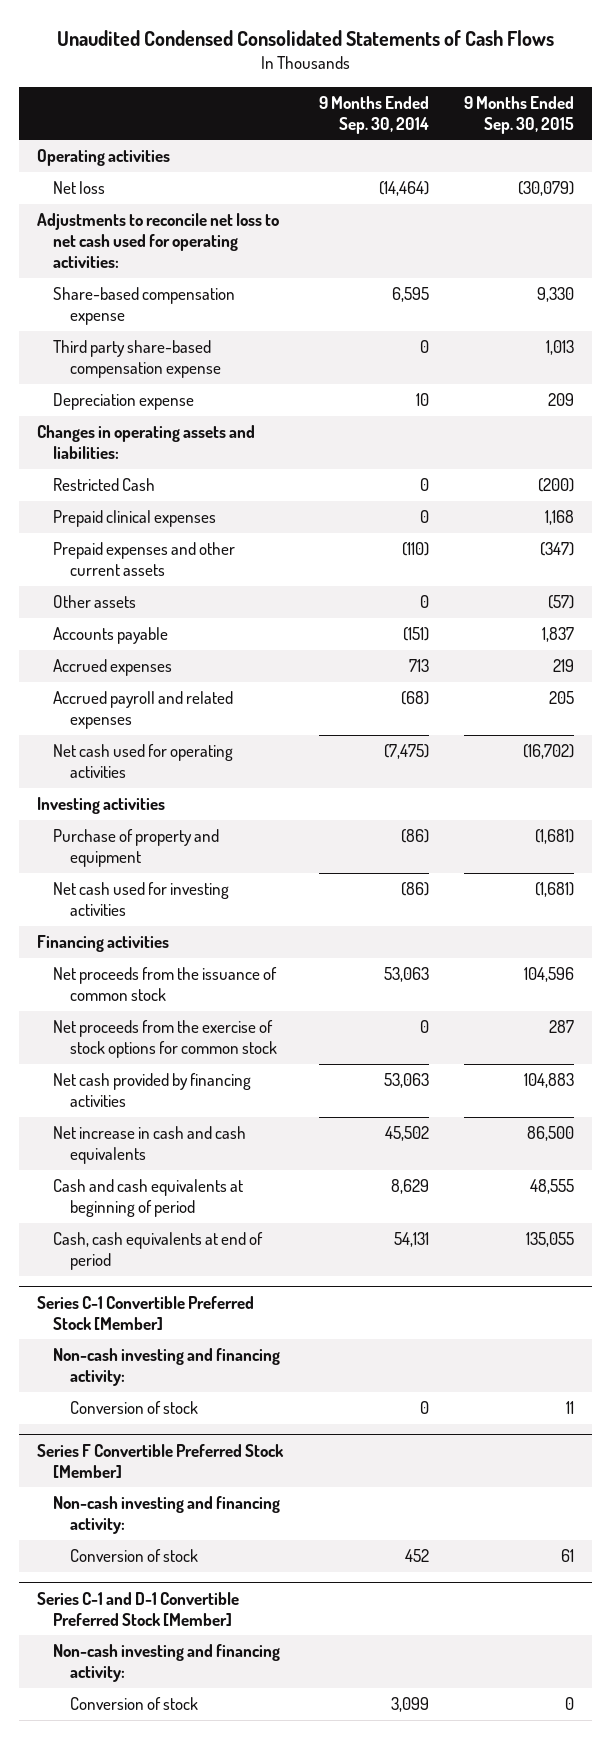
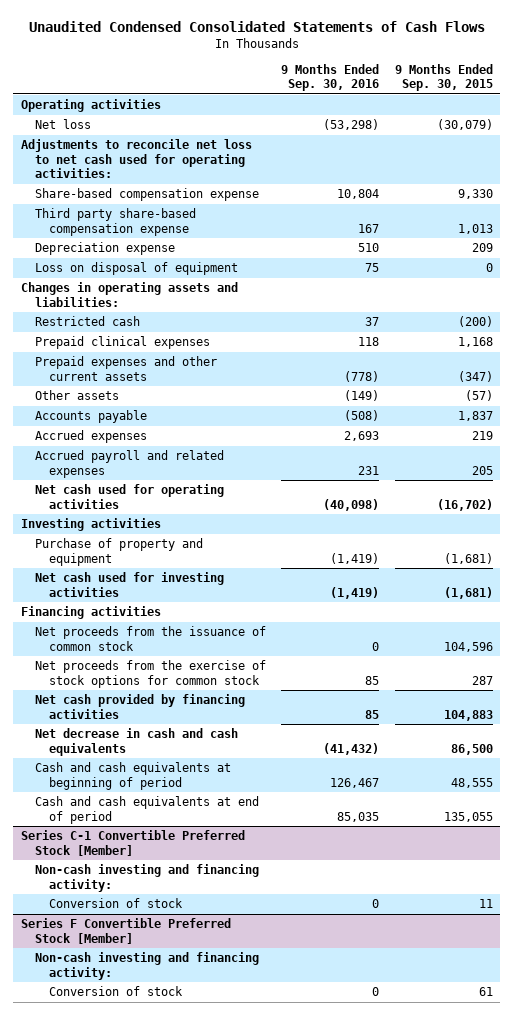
[318,95,429,134] 9 Months Ended Sep. 30, 2014 -> none
none -> [281,63,380,92] 9 Months Ended Sep. 30, 2016
none -> [34,262,238,276] Loss on disposal of equipment
[53,478,156,492] Restricted Cash -> [34,316,140,327] Restricted cash
[53,1126,247,1165] Net increase in cash and cash equivalents -> [34,728,238,756] Net decrease in cash and cash equivalents
[53,1232,264,1271] Cash, cash equivalents at end of period -> [34,796,259,824] Cash and cash equivalents at end of period
[37,1591,240,1626] Series C-1 and D-1 Convertible Preferred Stock [Member] -> none
[53,1644,281,1683] Non-cash investing and financing activity: -> none
[69,1697,198,1711] Conversion of stock -> none

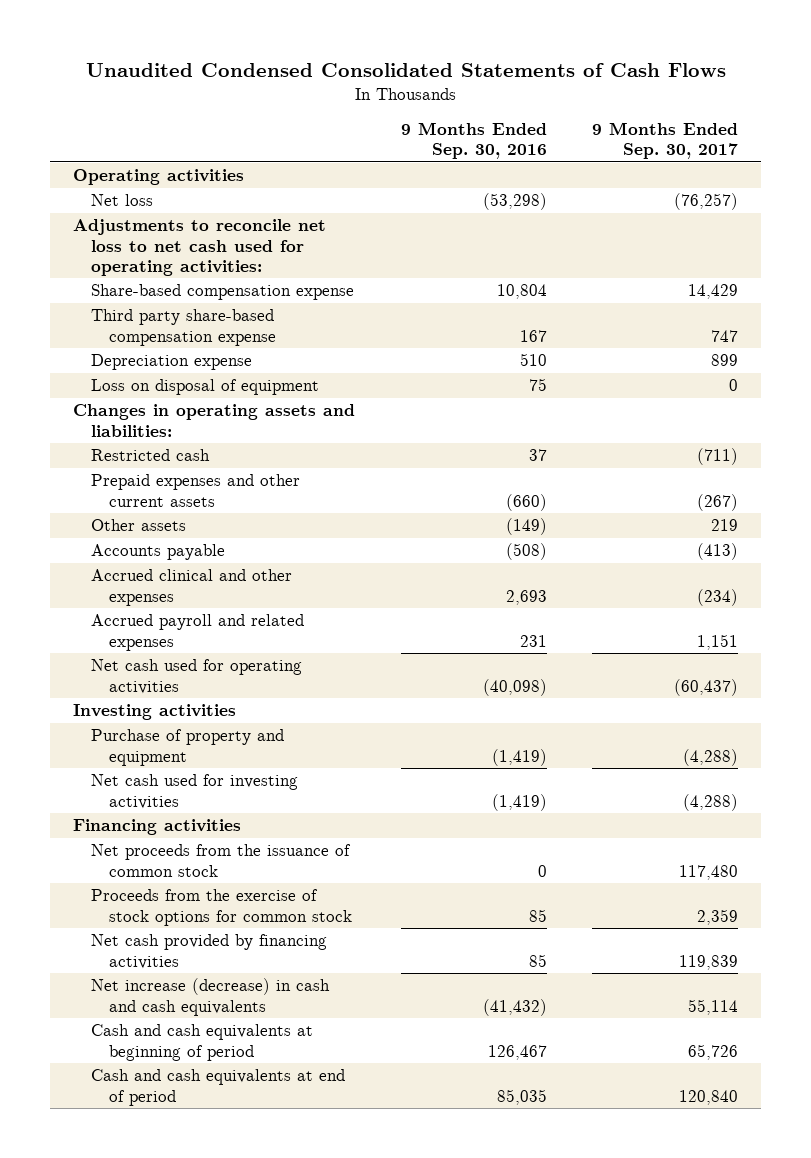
[394,63,493,92] 9 Months Ended Sep. 30, 2015 -> none
none -> [592,121,739,160] 9 Months Ended Sep. 30, 2017
[34,336,210,350] Prepaid clinical expenses -> none
[344,370,380,382] (778) -> [505,493,547,511] (660)
[34,430,147,444] Accrued expenses -> [91,569,293,606] Accrued clinical and other expenses
[34,660,266,688] Net proceeds from the exercise of stock options for common stock -> [91,889,353,926] Proceeds from the exercise of stock options for common stock
[34,728,238,756] Net decrease in cash and cash equivalents -> [91,978,331,1016] Net increase (decrease) in cash and cash equivalents
[21,830,246,856] Series C-1 Convertible Preferred Stock [Member] -> none
[34,864,259,892] Non-cash investing and financing activity: -> none
[48,898,183,909] Conversion of stock -> none
[21,918,232,944] Series F Convertible Preferred Stock [Member] -> none
[34,952,259,980] Non-cash investing and financing activity: -> none
[48,986,183,997] Conversion of stock -> none

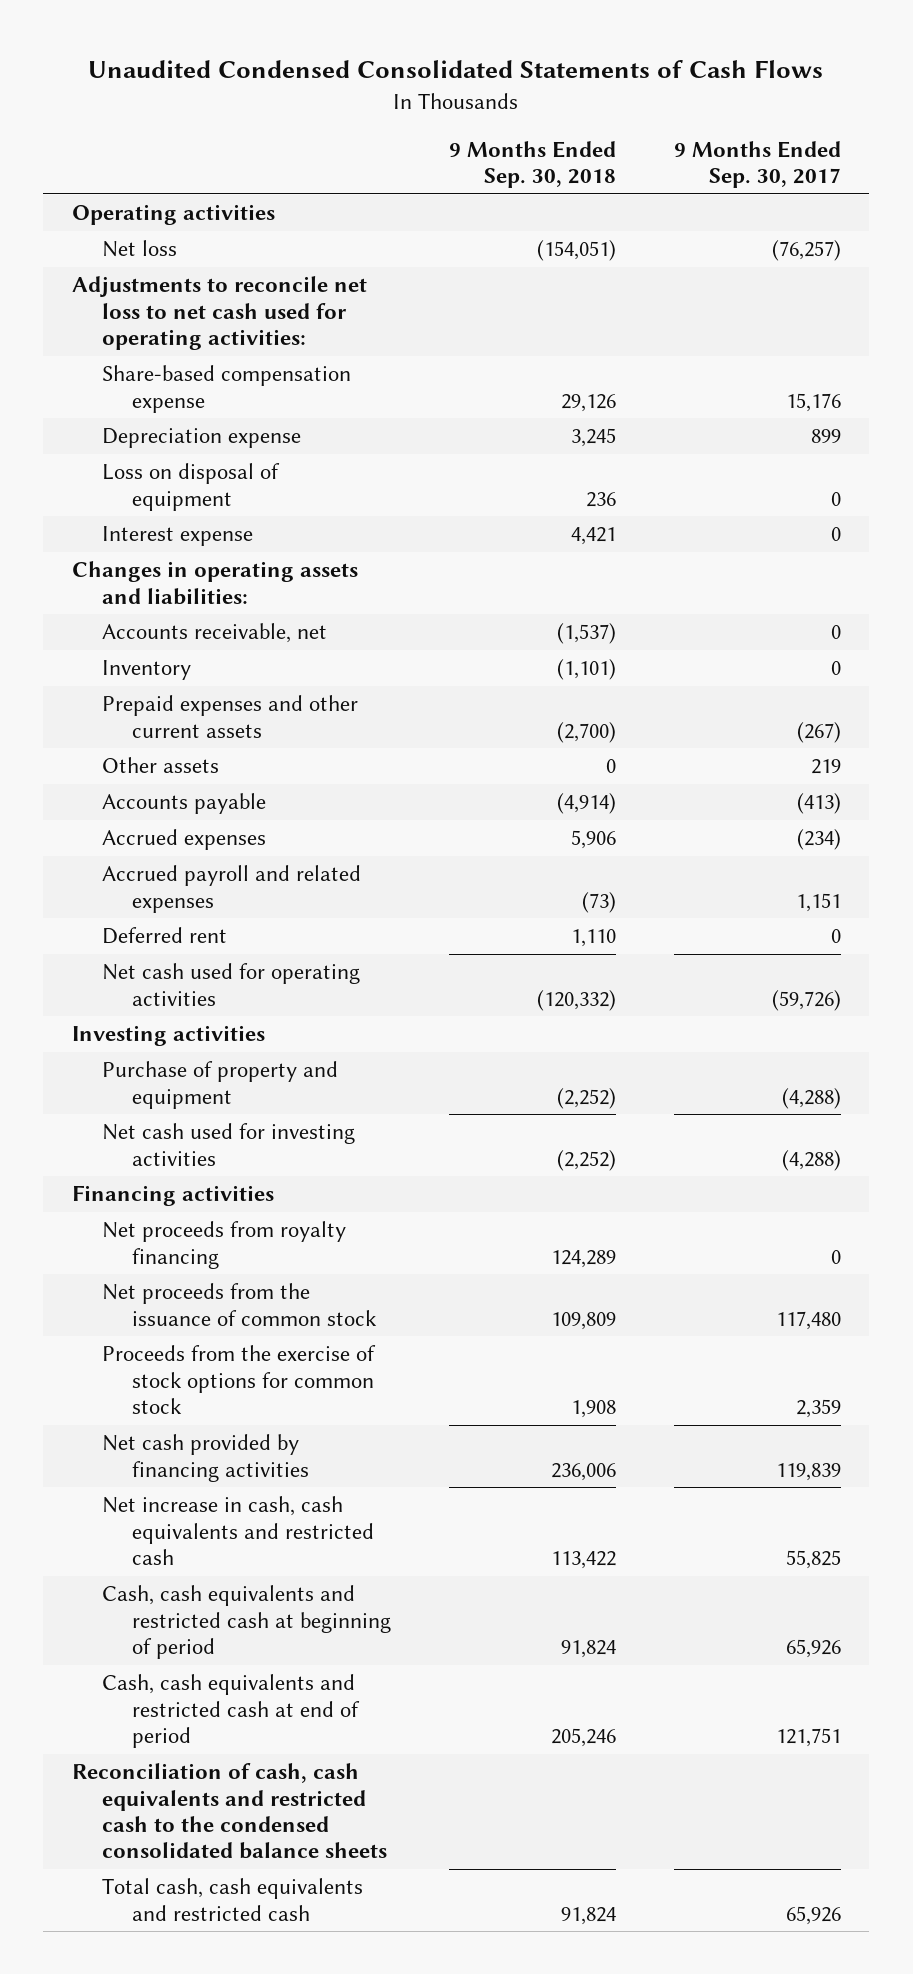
[400,121,547,160] 9 Months Ended Sep. 30, 2016 -> none
none -> [449,140,617,189] 9 Months Ended Sep. 30, 2018
[91,309,277,346] Third party share-based compensation expense -> none
[688,284,739,300] 14,429 -> [785,392,841,412] 15,176
none -> [102,526,254,547] Interest expense
[91,449,211,462] Restricted cash -> none
none -> [102,623,328,644] Accounts receivable, net
none -> [102,660,192,681] Inventory
[91,569,293,606] Accrued clinical and other expenses -> [102,829,267,851] Accrued expenses
none -> [102,927,228,945] Deferred rent
[674,678,739,696] (60,437) -> [771,989,841,1011] (59,726)
none -> [102,1221,347,1269] Net proceeds from royalty financing
[91,978,331,1016] Net increase (decrease) in cash and cash equivalents -> [102,1496,375,1565] Net increase in cash, cash equivalents and restricted cash
[688,998,739,1015] 55,114 -> [785,1549,841,1569] 55,825
[91,1024,314,1061] Cash and cash equivalents at beginning of period -> [102,1585,392,1659] Cash, cash equivalents and restricted cash at beginning of period
[688,1043,739,1060] 65,726 -> [785,1638,841,1658] 65,926
[91,1069,346,1106] Cash and cash equivalents at end of period -> [102,1674,361,1748] Cash, cash equivalents and restricted cash at end of period
[679,1089,739,1105] 120,840 -> [775,1727,841,1747] 121,751
none -> [71,1763,388,1860] Reconciliation of cash, cash equivalents and restricted cash to the condensed consolidated balance sheets
none -> [102,1878,364,1921] Total cash, cash equivalents and restricted cash

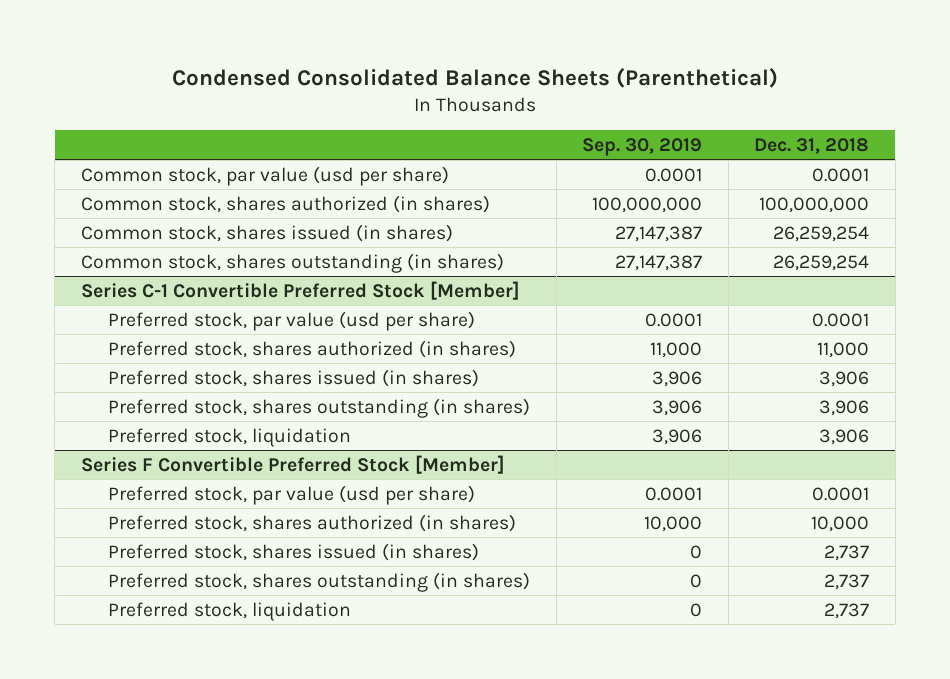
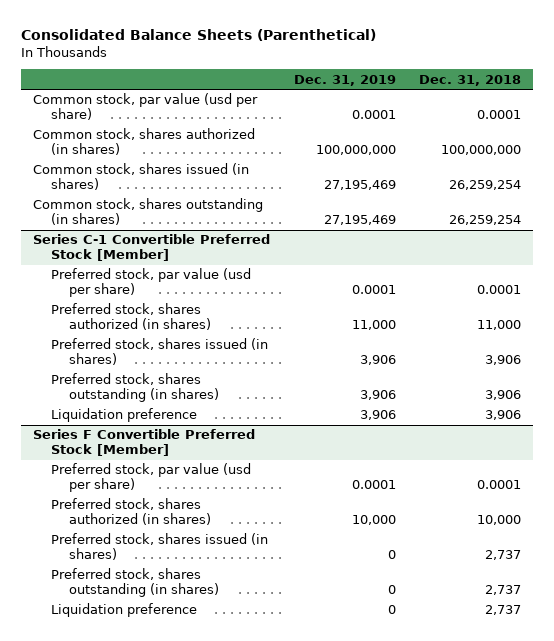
[172,67,779,88] Condensed Consolidated Balance Sheets (Parenthetical) -> [21,29,377,42] Consolidated Balance Sheets (Parenthetical)
[582,137,703,156] Sep. 30, 2019 -> none
none -> [293,74,396,86] Dec. 31, 2019
[108,427,352,447] Preferred stock, liquidation -> [51,408,198,423] Liquidation preference
[108,601,352,621] Preferred stock, liquidation -> [51,603,198,618] Liquidation preference

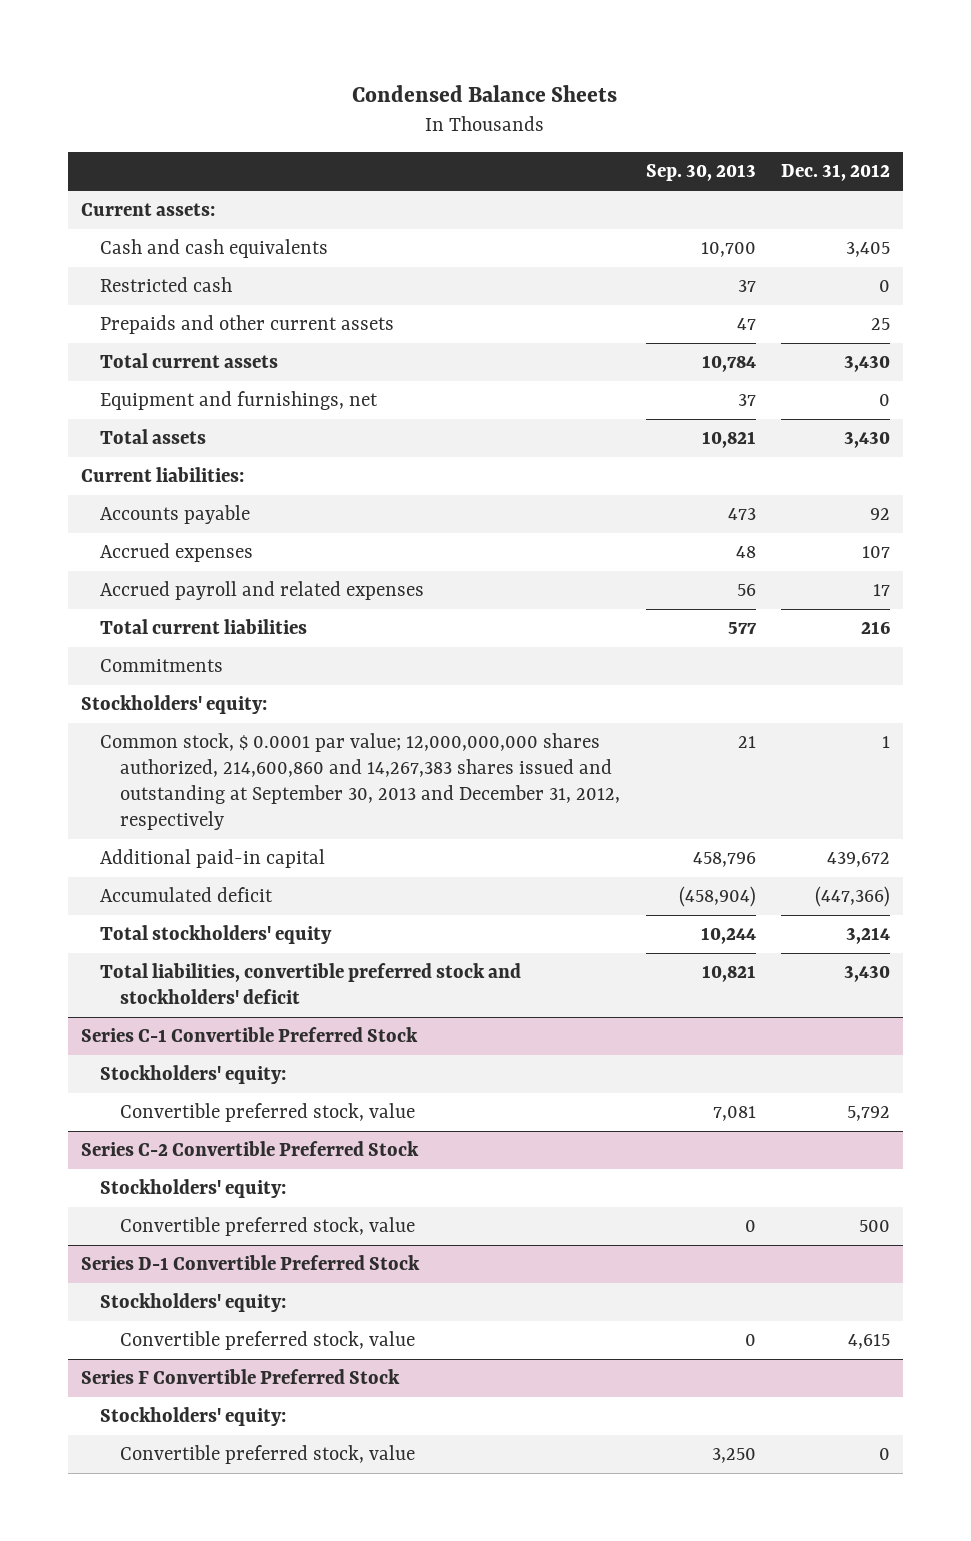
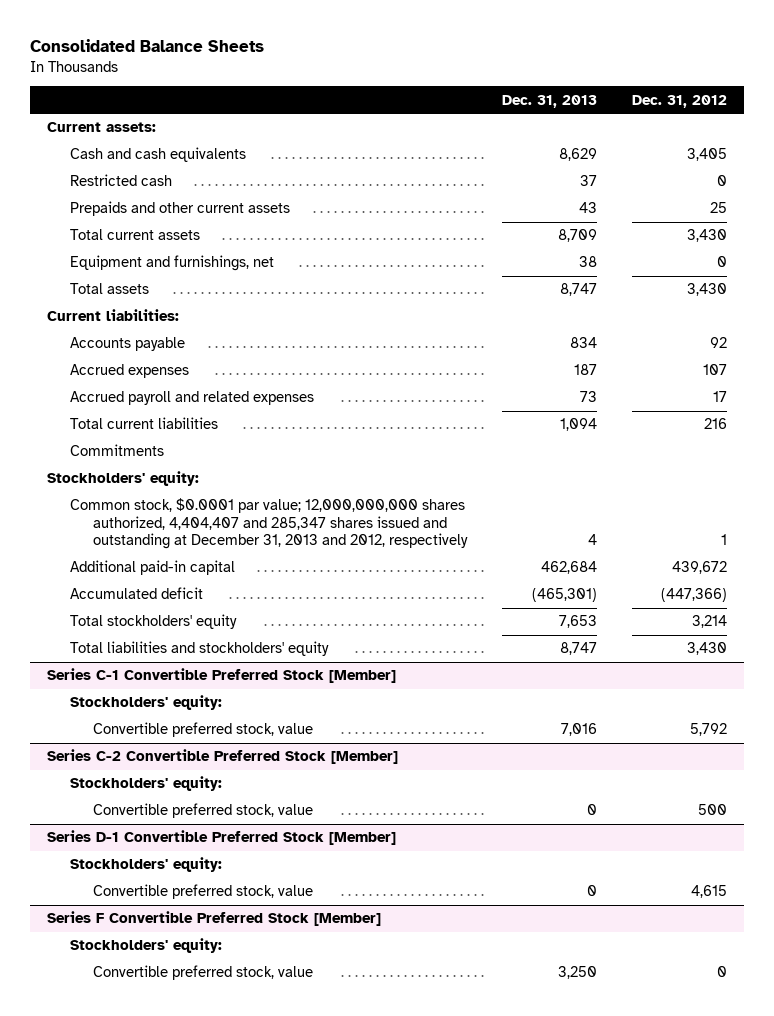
[352,84,618,102] Condensed Balance Sheets -> [29,39,264,53] Consolidated Balance Sheets
[645,164,756,182] Sep. 30, 2013 -> none
none -> [501,94,597,108] Dec. 31, 2013
[100,733,621,831] Common stock, $ 0.0001 par value; 12,000,000,000 shares authorized, 214,600,860 and 14,267,383 shares issued and outstanding at September 30, 2013 and December 31, 2012, respectively -> [69,498,468,550] Common stock, $0.0001 par value; 12,000,000,000 shares authorized, 4,404,407 and 285,347 shares issued and outstanding at December 31, 2013 and 2012, respectively
[100,963,522,1005] Total liabilities, convertible preferred stock and stockholders' deficit -> [69,641,329,657] Total liabilities and stockholders' equity
[80,1027,418,1043] Series C-1 Convertible Preferred Stock -> [47,668,397,684] Series C-1 Convertible Preferred Stock [Member]
[80,1141,419,1157] Series C-2 Convertible Preferred Stock -> [47,749,399,765] Series C-2 Convertible Preferred Stock [Member]
[80,1255,420,1271] Series D-1 Convertible Preferred Stock -> [47,830,397,846] Series D-1 Convertible Preferred Stock [Member]
[80,1369,400,1385] Series F Convertible Preferred Stock -> [47,911,382,927] Series F Convertible Preferred Stock [Member]

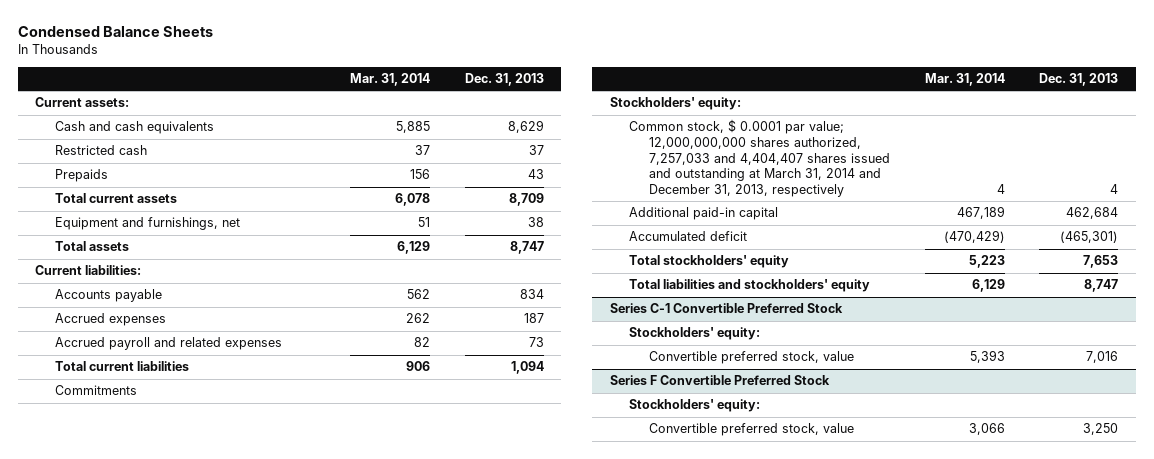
[29,39,264,53] Consolidated Balance Sheets -> [18,26,214,38] Condensed Balance Sheets
[631,94,727,108] Dec. 31, 2012 -> none
none -> [350,72,431,86] Mar. 31, 2014
[69,201,290,217] Prepaids and other current assets -> [54,169,108,183] Prepaids
[69,498,468,550] Common stock, $0.0001 par value; 12,000,000,000 shares authorized, 4,404,407 and 285,347 shares issued and outstanding at December 31, 2013 and 2012, respectively -> [629,119,890,197] Common stock, $ 0.0001 par value; 12,000,000,000 shares authorized, 7,257,033 and 4,404,407 shares issued and outstanding at March 31, 2014 and December 31, 2013, respectively
[47,668,397,684] Series C-1 Convertible Preferred Stock [Member] -> [609,303,843,314] Series C-1 Convertible Preferred Stock
[47,749,399,765] Series C-2 Convertible Preferred Stock [Member] -> none
[69,776,222,792] Stockholders' equity: -> none
[92,803,313,819] Convertible preferred stock, value -> none
[47,830,397,846] Series D-1 Convertible Preferred Stock [Member] -> none
[69,857,222,873] Stockholders' equity: -> none
[92,884,313,900] Convertible preferred stock, value -> none
[47,911,382,927] Series F Convertible Preferred Stock [Member] -> [609,375,830,386] Series F Convertible Preferred Stock

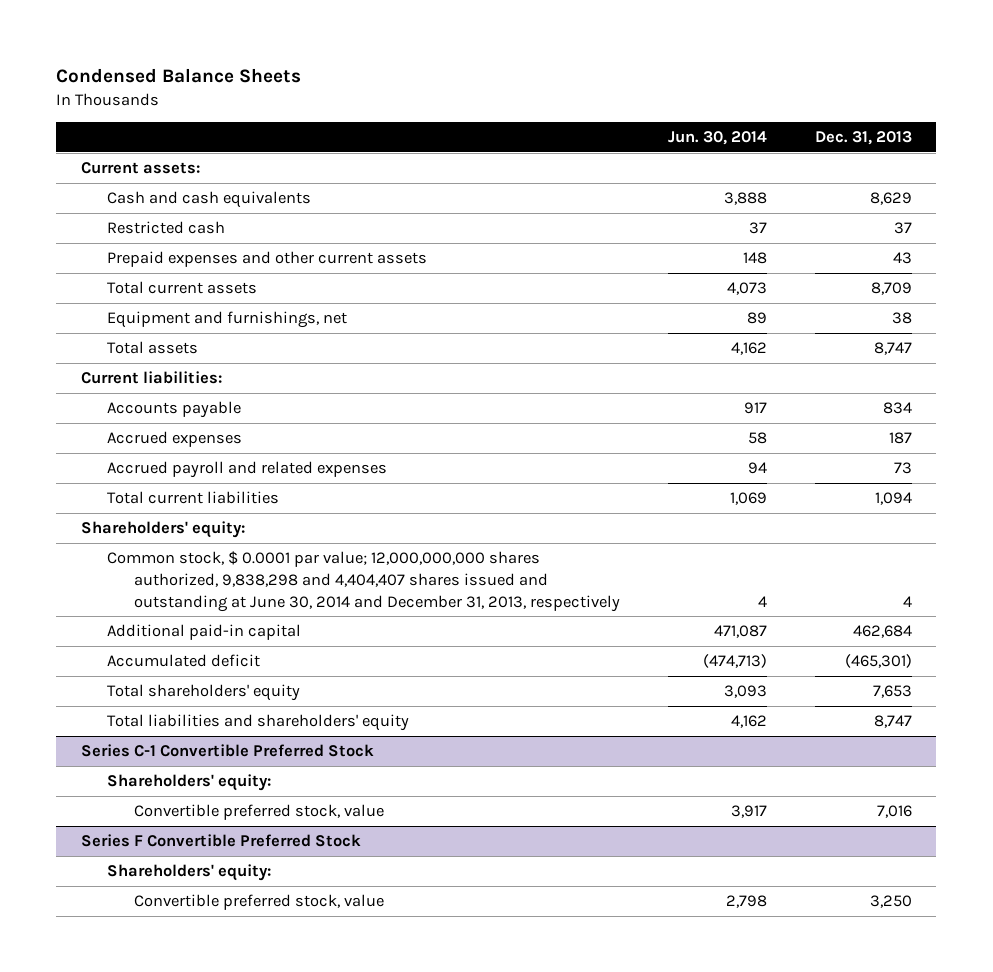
[350,72,431,86] Mar. 31, 2014 -> none
none -> [667,130,767,145] Jun. 30, 2014
[54,169,108,183] Prepaids -> [107,251,428,268] Prepaid expenses and other current assets
[54,385,137,396] Commitments -> none
[609,97,741,111] Stockholders' equity: -> [80,521,245,539] Shareholders' equity:
[629,119,890,197] Common stock, $ 0.0001 par value; 12,000,000,000 shares authorized, 7,257,033 and 4,404,407 shares issued and outstanding at March 31, 2014 and December 31, 2013, respectively -> [107,551,620,612] Common stock, $ 0.0001 par value; 12,000,000,000 shares authorized, 9,838,298 and 4,404,407 shares issued and outstanding at June 30, 2014 and December 31, 2013, respectively
[629,255,790,269] Total stockholders' equity -> [107,684,301,702] Total shareholders' equity
[629,279,871,293] Total liabilities and stockholders' equity -> [107,714,410,732] Total liabilities and shareholders' equity
[629,327,761,341] Stockholders' equity: -> [107,774,272,792] Shareholders' equity:
[629,399,761,413] Stockholders' equity: -> [107,864,272,882] Shareholders' equity:

